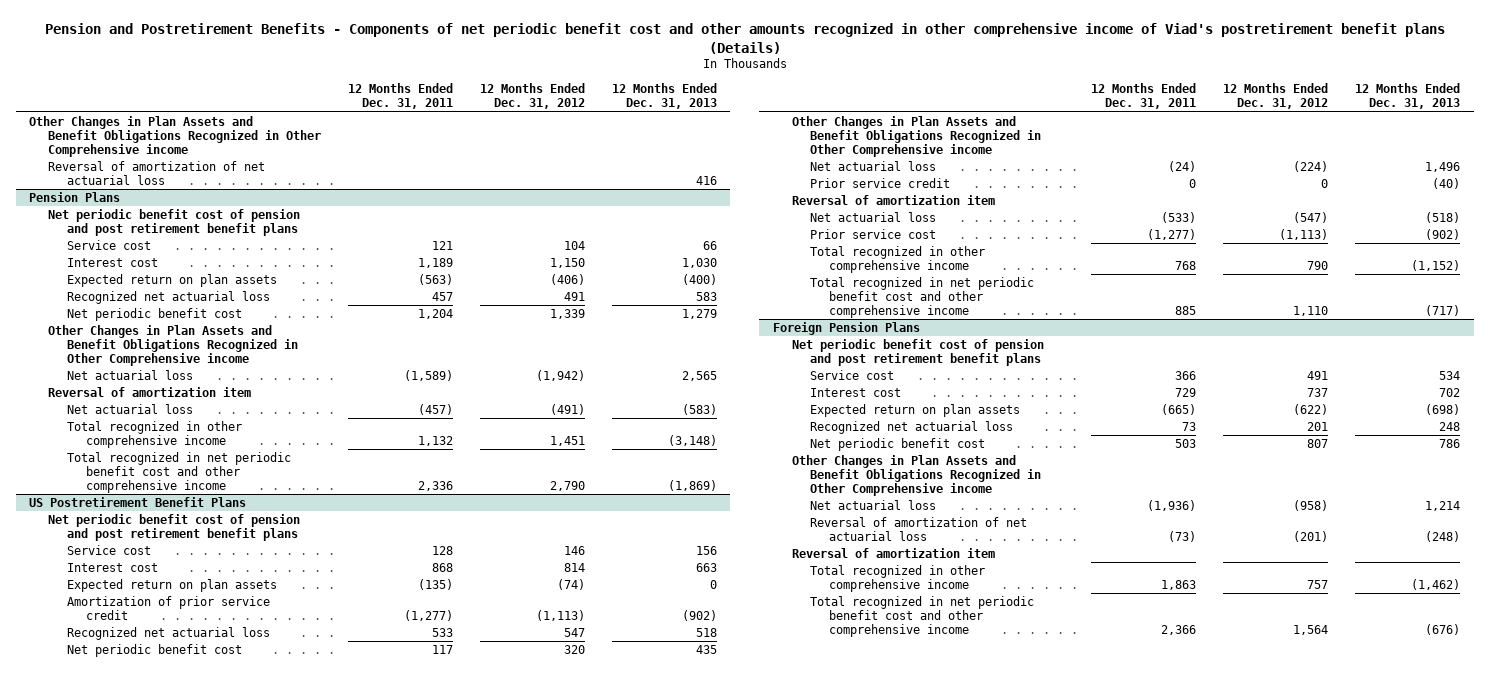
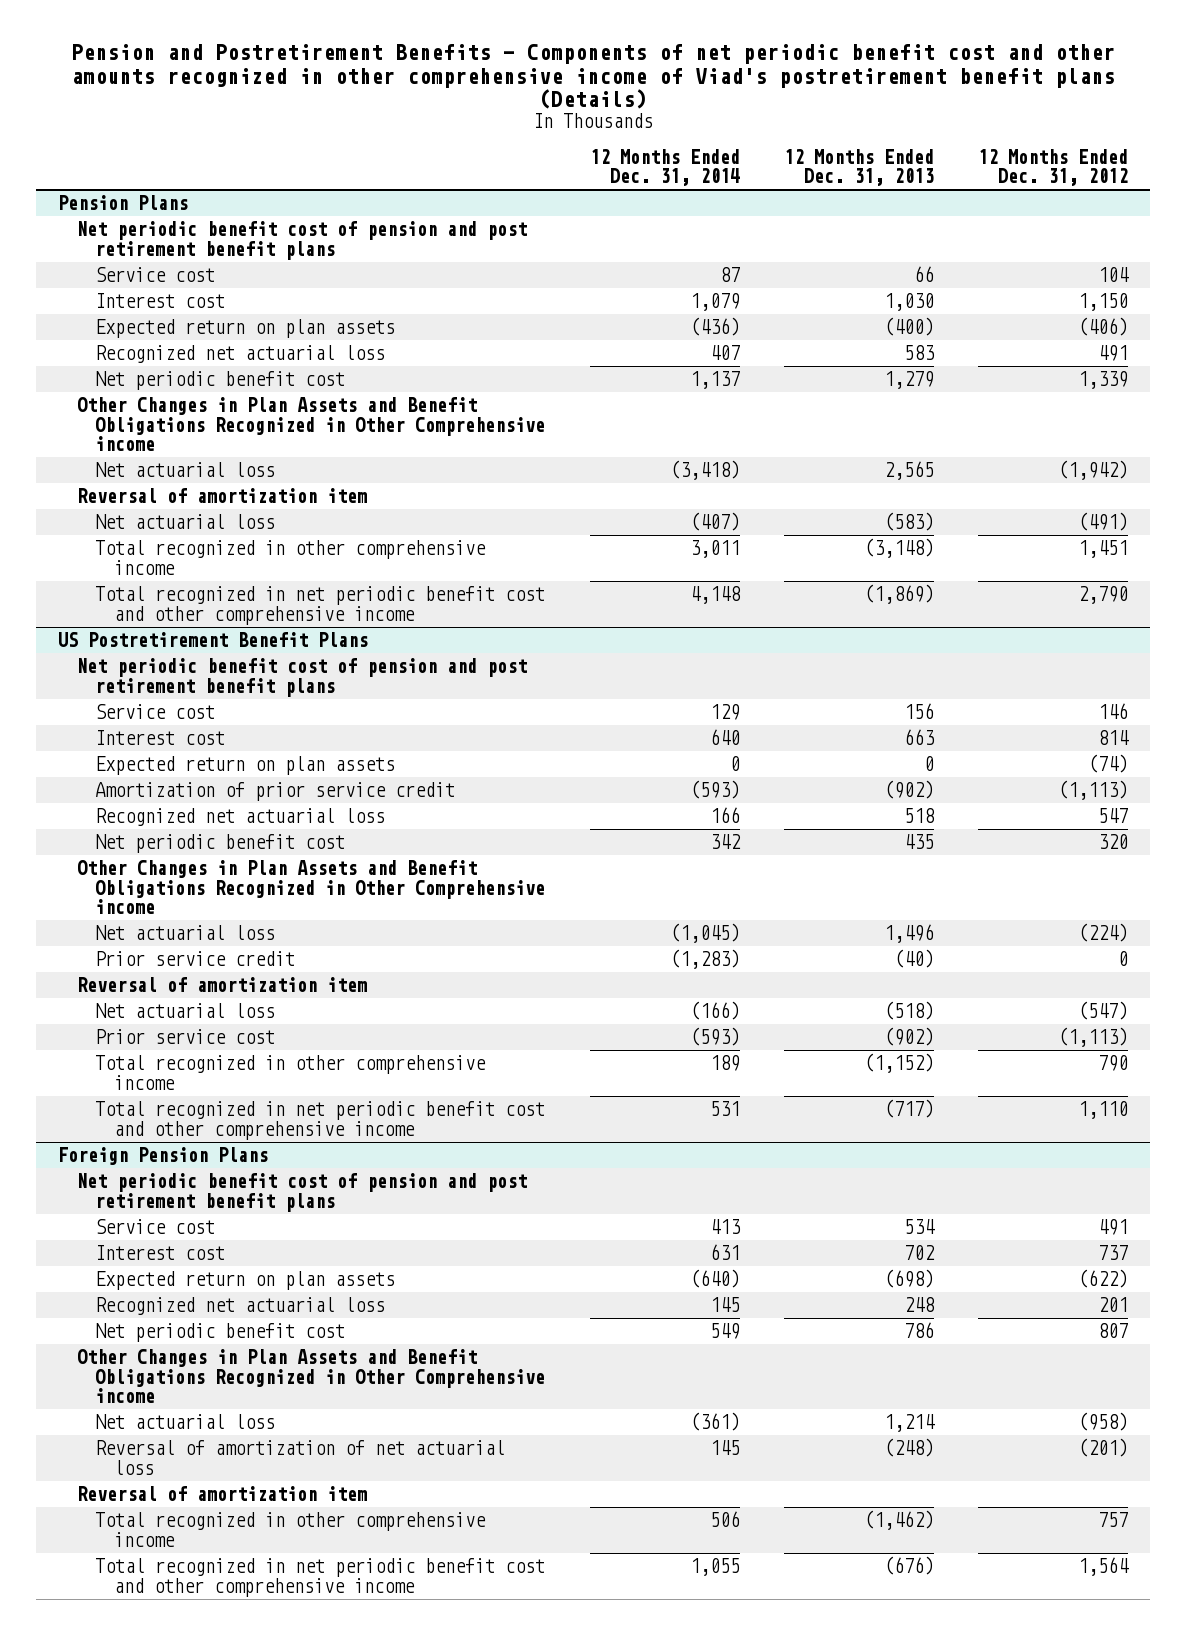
[348,83,454,110] 12 Months Ended Dec. 31, 2011 -> none
none -> [589,148,740,187] 12 Months Ended Dec. 31, 2014
[29,115,322,158] Other Changes in Plan Assets and Benefit Obligations Recognized in Other Comprehensive income -> none
[48,160,266,186] Reversal of amortization of net actuarial loss -> none

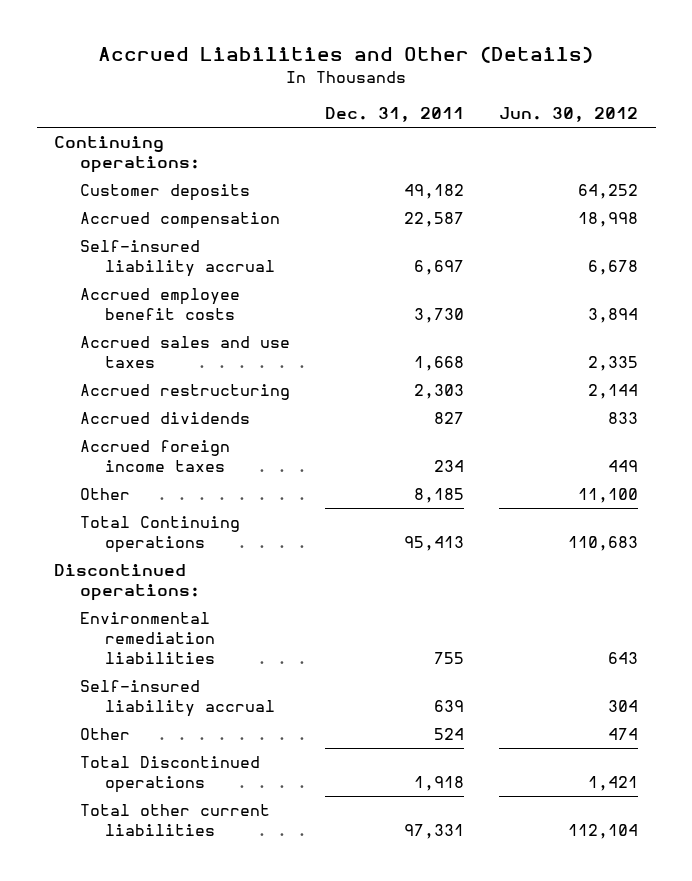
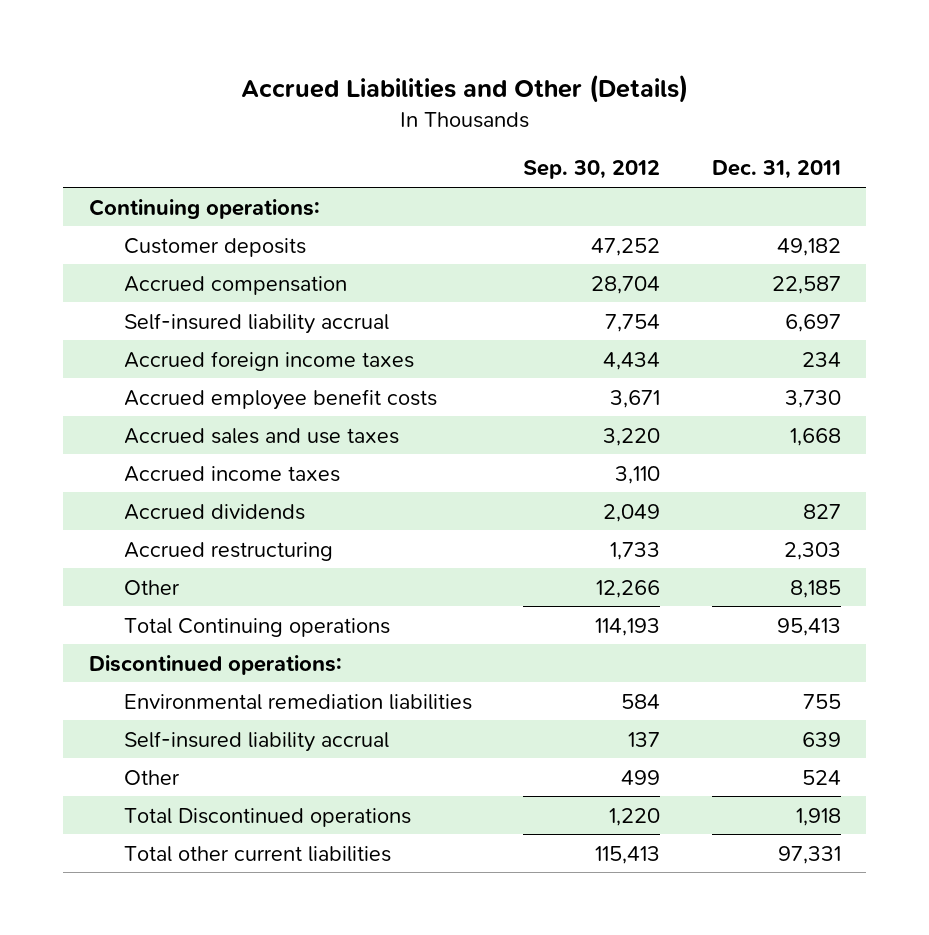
[499,107,639,123] Jun. 30, 2012 -> none
none -> [523,160,661,180] Sep. 30, 2012
[79,440,230,473] Accrued foreign income taxes -> [123,350,414,371] Accrued foreign income taxes
none -> [123,465,340,482] Accrued income taxes
[79,384,290,401] Accrued restructuring -> [123,541,333,561] Accrued restructuring

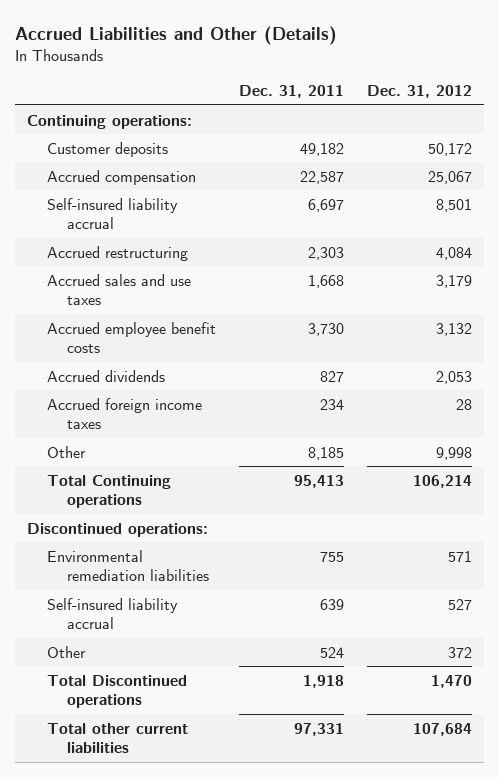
[523,160,661,180] Sep. 30, 2012 -> none
none -> [366,85,472,99] Dec. 31, 2012
[123,541,333,561] Accrued restructuring -> [46,245,188,261] Accrued restructuring
[123,465,340,482] Accrued income taxes -> none
[123,388,437,410] Accrued employee benefit costs -> [46,321,216,354] Accrued employee benefit costs
[123,350,414,371] Accrued foreign income taxes -> [46,397,202,430] Accrued foreign income taxes

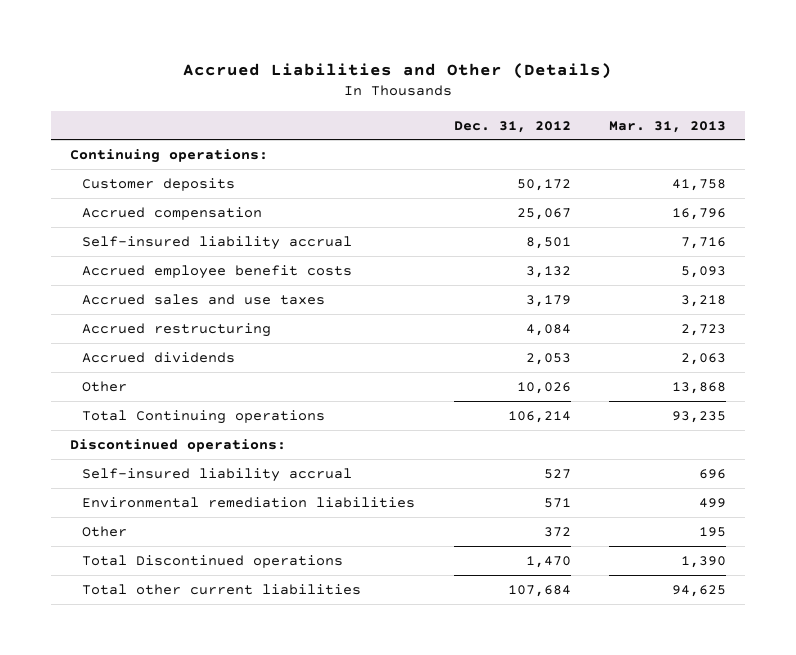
[238,85,344,99] Dec. 31, 2011 -> none
none -> [608,120,726,133] Mar. 31, 2013
[46,273,191,306] Accrued sales and use taxes -> [82,293,326,305] Accrued sales and use taxes
[46,245,188,261] Accrued restructuring -> [82,322,272,337] Accrued restructuring
[46,397,202,430] Accrued foreign income taxes -> none
[435,446,472,460] 9,998 -> [516,381,571,394] 10,026
[46,549,209,582] Environmental remediation liabilities -> [82,496,416,508] Environmental remediation liabilities

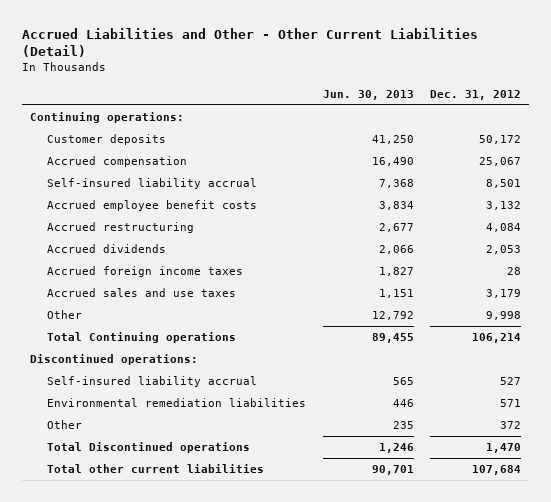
[183,62,613,79] Accrued Liabilities and Other (Details) -> [21,28,478,58] Accrued Liabilities and Other - Other Current Liabilities (Detail)
[608,120,726,133] Mar. 31, 2013 -> none
none -> [322,89,414,100] Jun. 30, 2013
none -> [47,266,244,278] Accrued foreign income taxes
[82,293,326,305] Accrued sales and use taxes -> [47,288,237,298] Accrued sales and use taxes
[516,381,571,394] 10,026 -> [485,311,521,321] 9,998

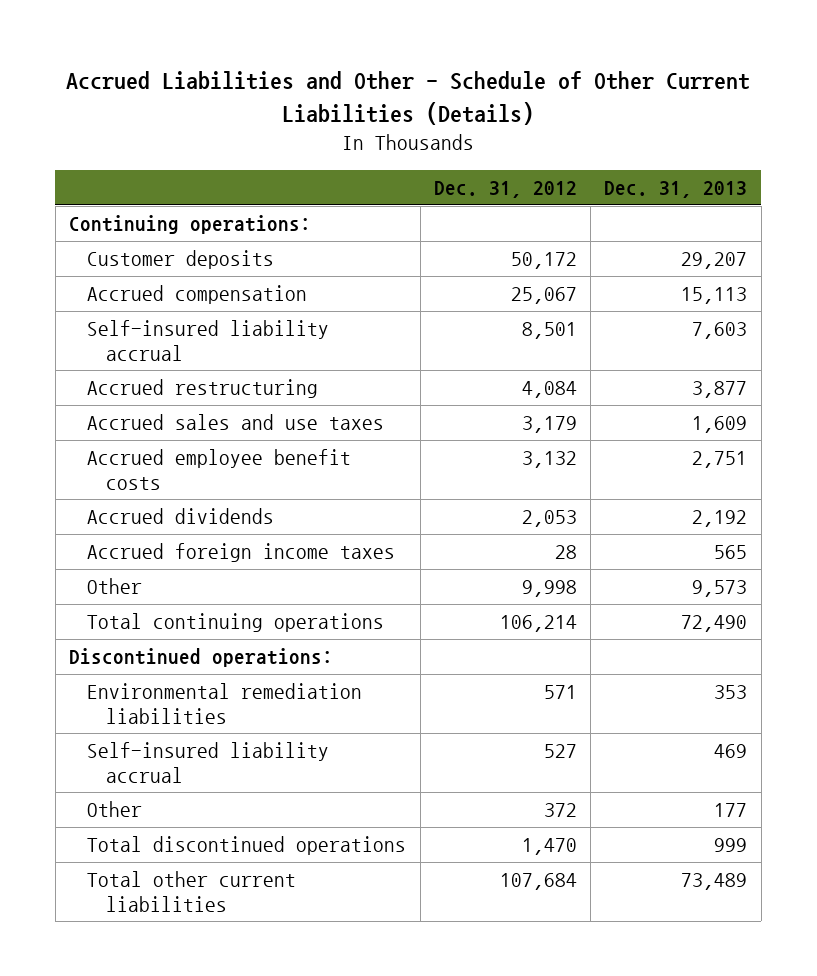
[21,28,478,58] Accrued Liabilities and Other - Other Current Liabilities (Detail) -> [66,70,751,125] Accrued Liabilities and Other - Schedule of Other Current Liabilities (Details)
[322,89,414,100] Jun. 30, 2013 -> none
none -> [604,181,748,199] Dec. 31, 2013
[47,288,237,298] Accrued sales and use taxes -> [87,414,385,431] Accrued sales and use taxes
[47,200,258,212] Accrued employee benefit costs -> [87,449,352,490] Accrued employee benefit costs
[47,332,237,344] Total Continuing operations -> [87,613,385,633] Total continuing operations
[47,376,258,388] Self-insured liability accrual -> [87,742,330,783] Self-insured liability accrual
[47,442,251,454] Total Discontinued operations -> [87,836,407,856] Total discontinued operations

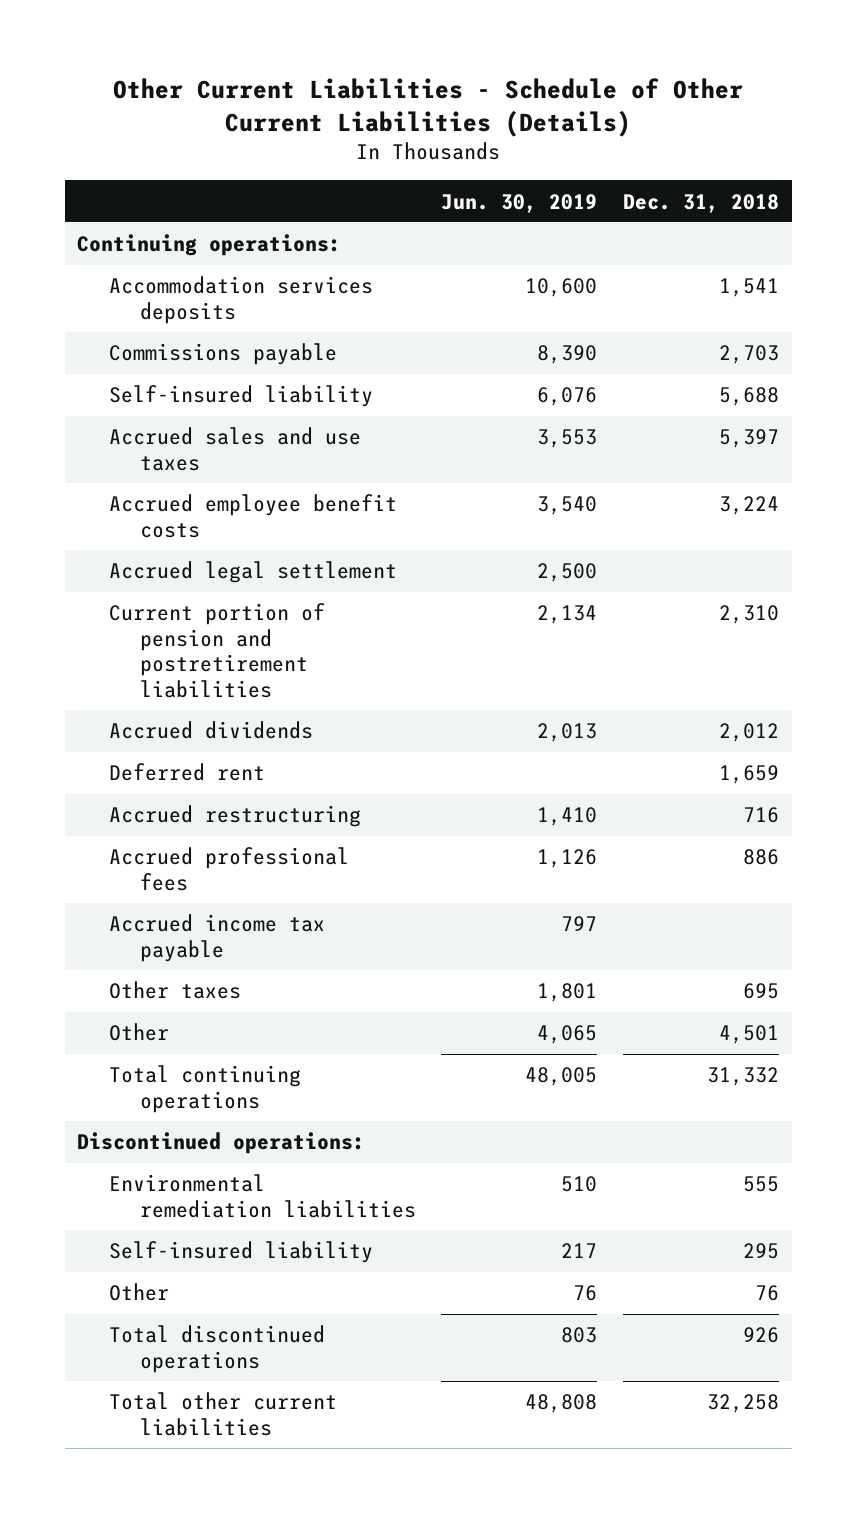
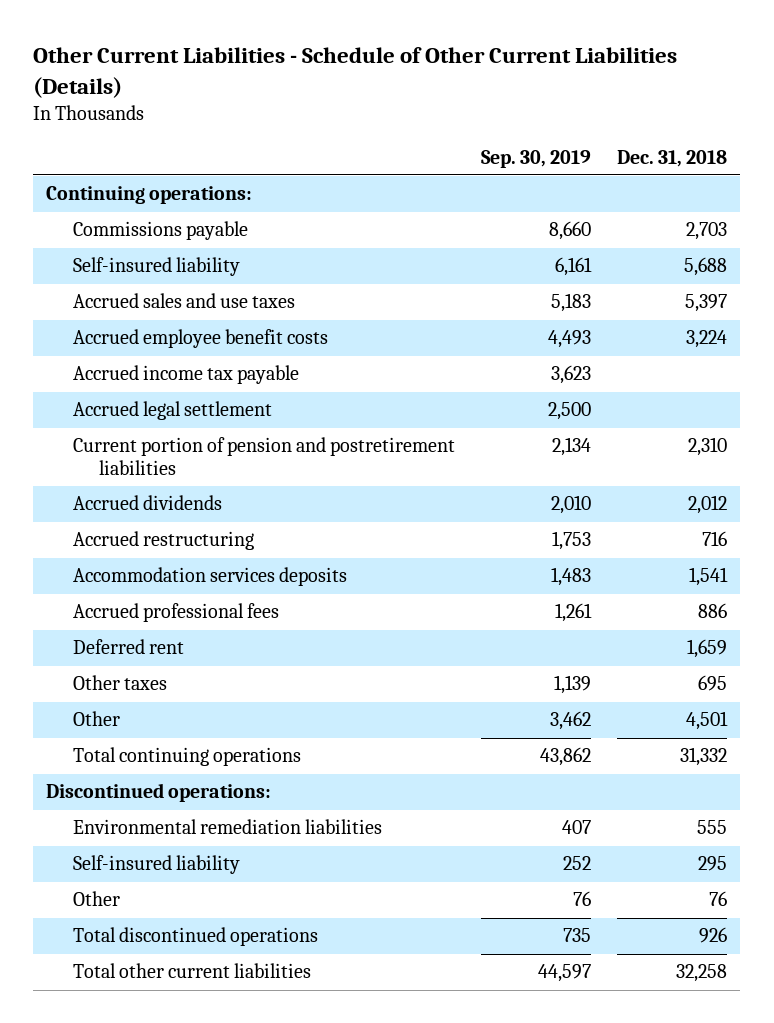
[441,193,598,213] Jun. 30, 2019 -> none
none -> [481,149,592,168] Sep. 30, 2019
[108,914,325,962] Accrued income tax payable -> [72,365,299,385] Accrued income tax payable
[108,276,373,324] Accommodation services deposits -> [72,567,347,587] Accommodation services deposits
[108,763,265,782] Deferred rent -> [72,639,184,655] Deferred rent

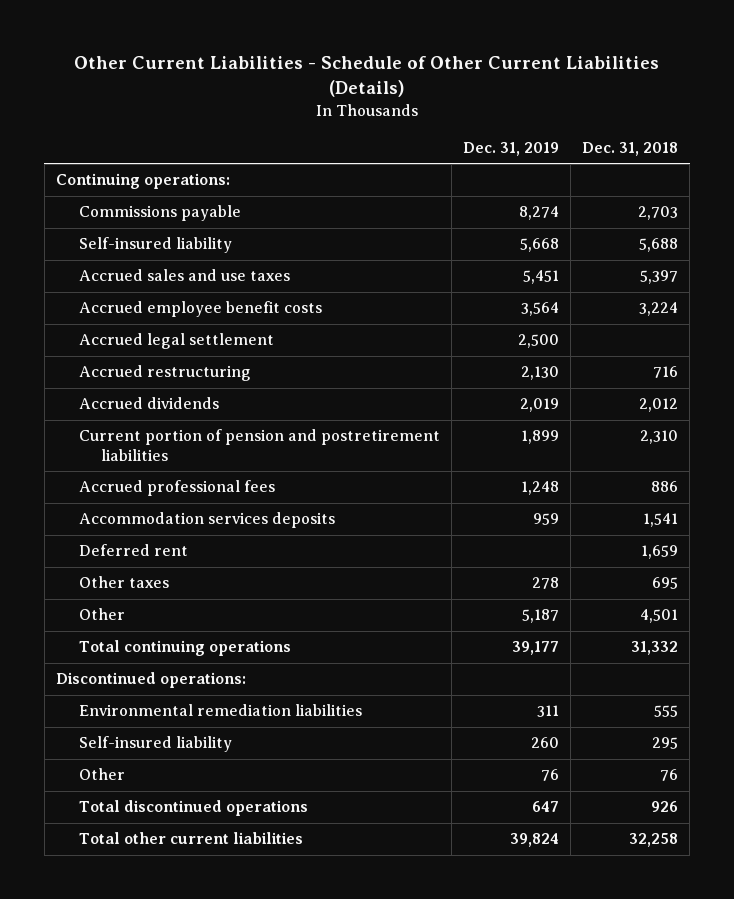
[481,149,592,168] Sep. 30, 2019 -> none
none -> [462,141,559,156] Dec. 31, 2019
[72,365,299,385] Accrued income tax payable -> none
[72,495,222,511] Accrued dividends -> [78,397,219,410] Accrued dividends
[72,437,455,476] Current portion of pension and postretirement liabilities -> [78,429,440,461] Current portion of pension and postretirement liabilities
[72,567,347,587] Accommodation services deposits -> [78,512,335,529] Accommodation services deposits

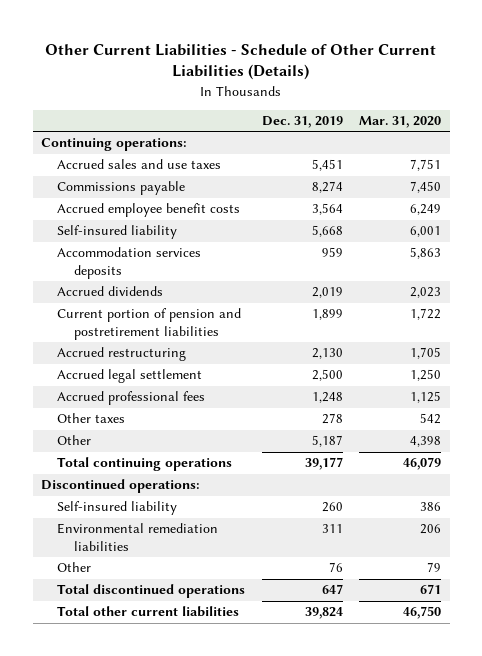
[582,141,679,156] Dec. 31, 2018 -> none
none -> [359,116,442,129] Mar. 31, 2020
[78,205,241,222] Commissions payable -> [57,181,186,196] Commissions payable
[78,237,232,254] Self-insured liability -> [57,225,178,240] Self-insured liability
[78,512,335,529] Accommodation services deposits -> [57,247,202,279] Accommodation services deposits
[78,365,251,382] Accrued restructuring -> [57,347,187,362] Accrued restructuring
[78,333,274,350] Accrued legal settlement -> [57,369,203,384] Accrued legal settlement
[78,544,188,557] Deferred rent -> none
[78,704,362,717] Environmental remediation liabilities -> [57,523,219,551] Environmental remediation liabilities

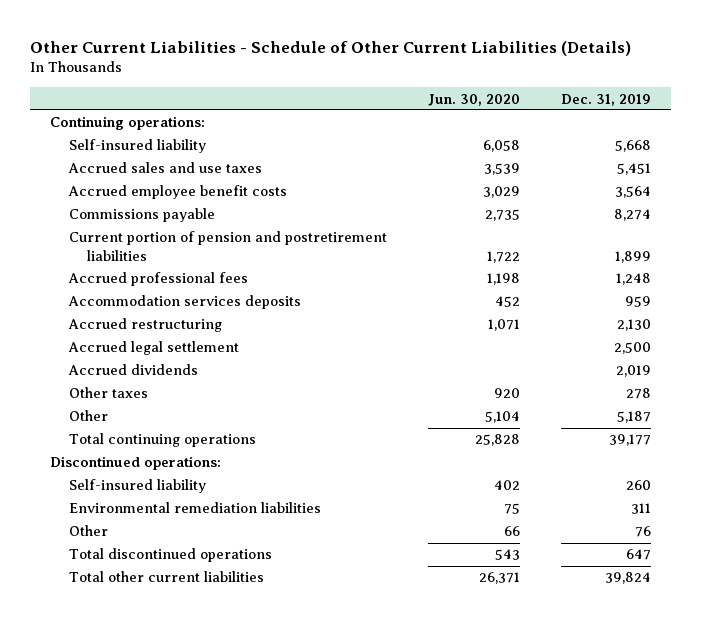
[359,116,442,129] Mar. 31, 2020 -> none
none -> [427,93,520,106] Jun. 30, 2020
[57,225,178,240] Self-insured liability -> [68,139,206,154] Self-insured liability
[57,181,186,196] Commissions payable -> [68,208,215,223] Commissions payable
[57,391,206,406] Accrued professional fees -> [67,272,248,287] Accrued professional fees
[57,247,202,279] Accommodation services deposits -> [67,295,301,310] Accommodation services deposits
[57,286,164,297] Accrued dividends -> [67,364,198,376] Accrued dividends

